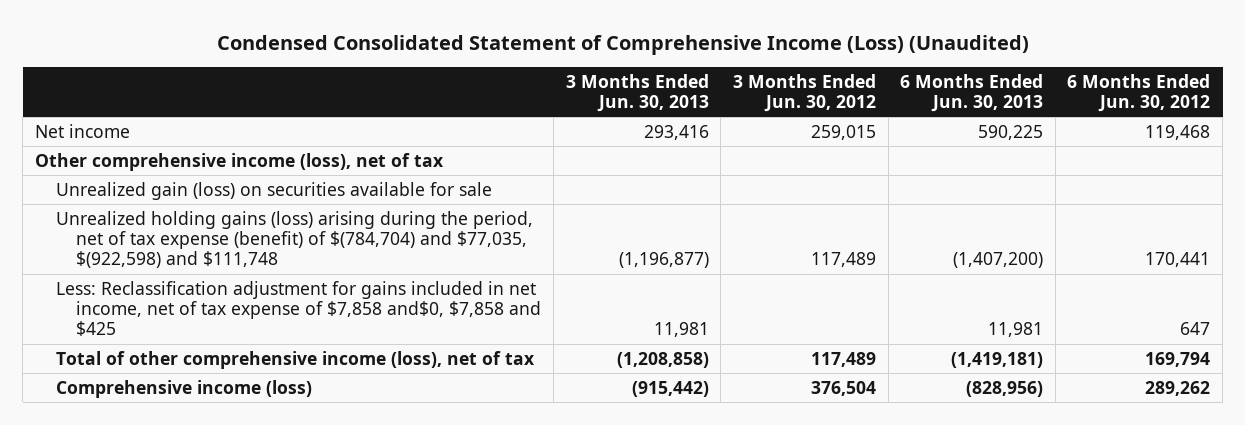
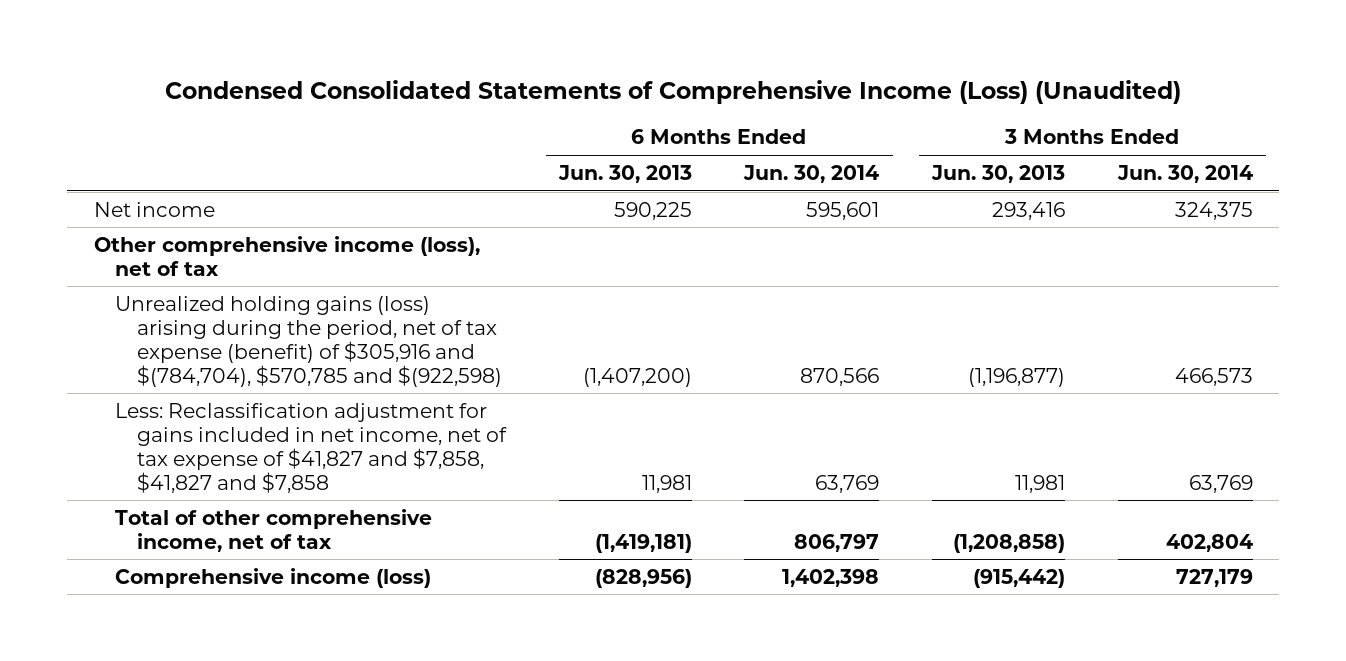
[216,34,1029,55] Condensed Consolidated Statement of Comprehensive Income (Loss) (Unaudited) -> [165,80,1182,105] Condensed Consolidated Statements of Comprehensive Income (Loss) (Unaudited)
[732,73,876,113] 3 Months Ended Jun. 30, 2012 -> none
[1067,73,1211,113] 6 Months Ended Jun. 30, 2012 -> none
none -> [743,164,880,183] Jun. 30, 2014
none -> [1116,164,1253,183] Jun. 30, 2014
[55,181,492,200] Unrealized gain (loss) on securities available for sale -> none
[55,210,533,269] Unrealized holding gains (loss) arising during the period, net of tax expense (benefit) of $(784,704) and $77,035, $(922,598) and $111,748 -> [115,295,503,387] Unrealized holding gains (loss) arising during the period, net of tax expense (benefit) of $305,916 and $(784,704), $570,785 and $(922,598)
[55,280,542,337] Less: Reclassification adjustment for gains included in net income, net of tax expense of $7,858 and$0, $7,858 and $425 -> [115,402,508,493] Less: Reclassification adjustment for gains included in net income, net of tax expense of $41,827 and $7,858, $41,827 and $7,858
[55,350,535,369] Total of other comprehensive income (loss), net of tax -> [115,508,433,552] Total of other comprehensive income, net of tax

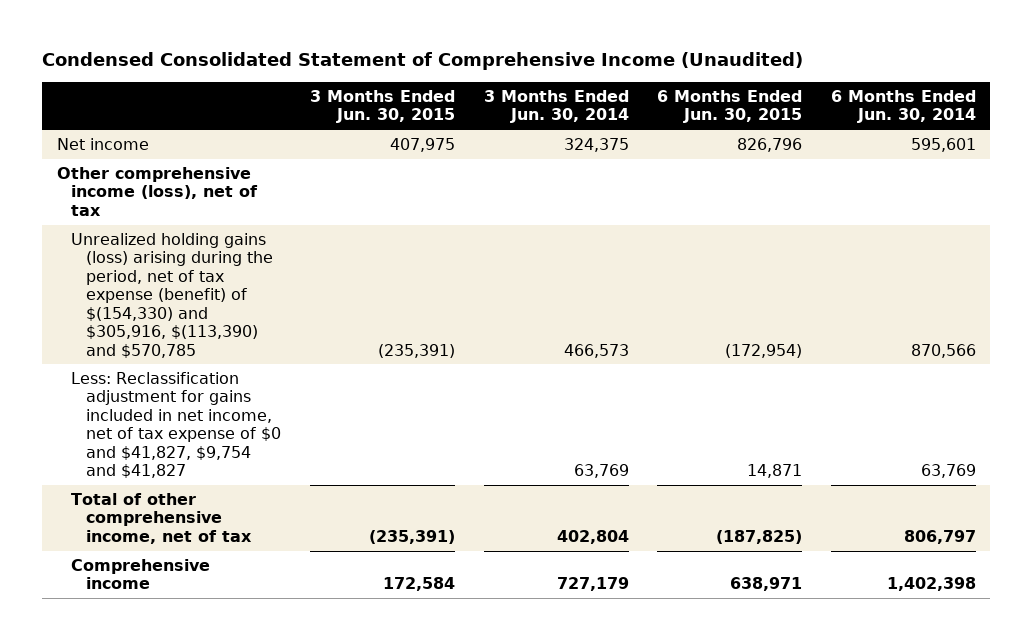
[165,80,1182,105] Condensed Consolidated Statements of Comprehensive Income (Loss) (Unaudited) -> [42,52,804,71] Condensed Consolidated Statement of Comprehensive Income (Unaudited)
[557,164,692,183] Jun. 30, 2013 -> none
[931,164,1066,183] Jun. 30, 2013 -> none
none -> [310,90,456,124] 3 Months Ended Jun. 30, 2015
none -> [657,90,803,124] 6 Months Ended Jun. 30, 2015
[115,295,503,387] Unrealized holding gains (loss) arising during the period, net of tax expense (benefit) of $305,916 and $(784,704), $570,785 and $(922,598) -> [71,233,274,358] Unrealized holding gains (loss) arising during the period, net of tax expense (benefit) of $(154,330) and $305,916, $(113,390) and $570,785
[115,402,508,493] Less: Reclassification adjustment for gains included in net income, net of tax expense of $41,827 and $7,858, $41,827 and $7,858 -> [71,372,282,479] Less: Reclassification adjustment for gains included in net income, net of tax expense of $0 and $41,827, $9,754 and $41,827
[115,567,432,588] Comprehensive income (loss) -> [71,559,211,590] Comprehensive income

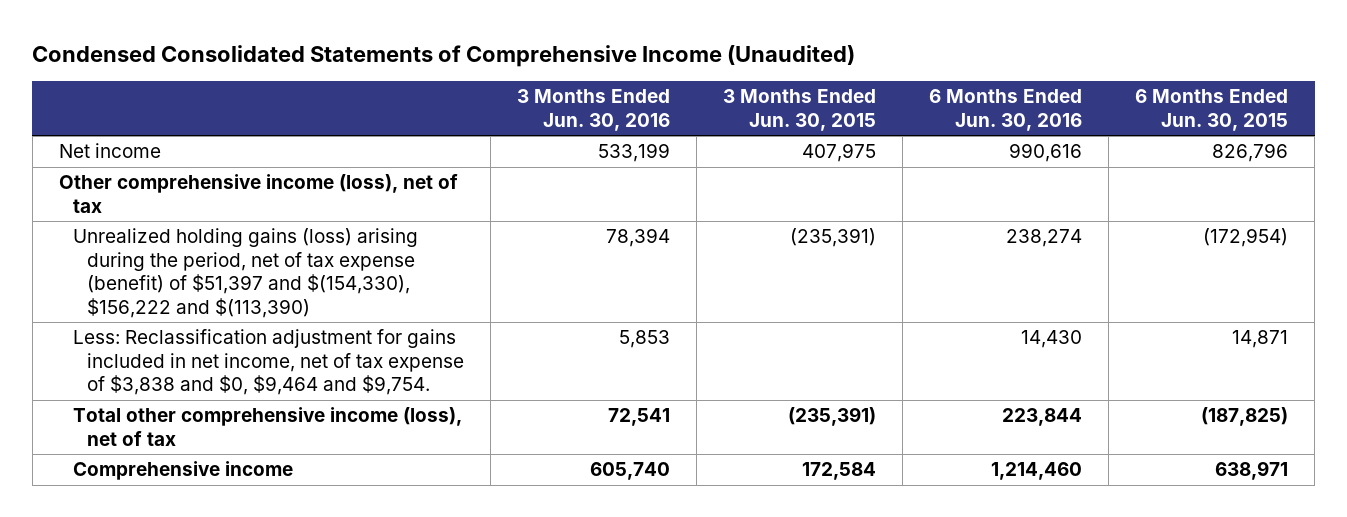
[42,52,804,71] Condensed Consolidated Statement of Comprehensive Income (Unaudited) -> [32,45,856,68] Condensed Consolidated Statements of Comprehensive Income (Unaudited)
[483,90,629,124] 3 Months Ended Jun. 30, 2014 -> none
[831,90,977,124] 6 Months Ended Jun. 30, 2014 -> none
none -> [517,89,671,131] 3 Months Ended Jun. 30, 2016
none -> [929,89,1083,131] 6 Months Ended Jun. 30, 2016
[71,233,274,358] Unrealized holding gains (loss) arising during the period, net of tax expense (benefit) of $(154,330) and $305,916, $(113,390) and $570,785 -> [72,228,418,318] Unrealized holding gains (loss) arising during the period, net of tax expense (benefit) of $51,397 and $(154,330), $156,222 and $(113,390)
[71,372,282,479] Less: Reclassification adjustment for gains included in net income, net of tax expense of $0 and $41,827, $9,754 and $41,827 -> [72,329,465,396] Less: Reclassification adjustment for gains included in net income, net of tax expense of $3,838 and $0, $9,464 and $9,754.
[71,493,253,544] Total of other comprehensive income, net of tax -> [72,407,462,446] Total other comprehensive income (loss), net of tax

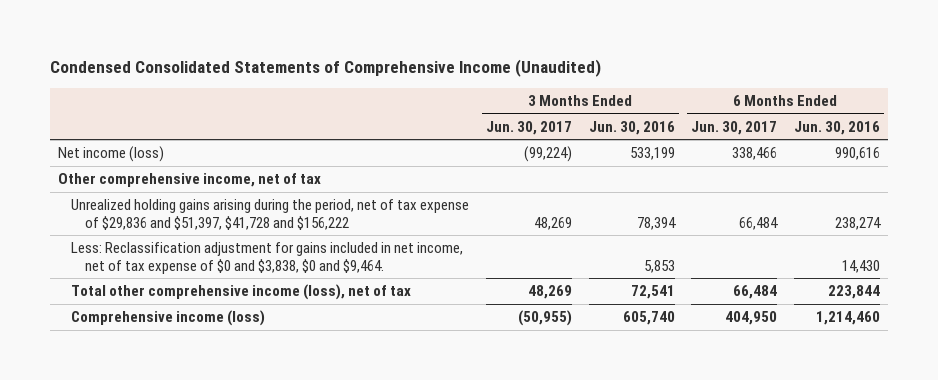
[723,89,877,131] 3 Months Ended Jun. 30, 2015 -> none
[1135,89,1289,131] 6 Months Ended Jun. 30, 2015 -> none
none -> [485,120,572,135] Jun. 30, 2017
none -> [691,120,778,135] Jun. 30, 2017
[58,143,161,159] Net income -> [58,146,165,163] Net income (loss)
[58,174,458,213] Other comprehensive income (loss), net of tax -> [58,173,322,188] Other comprehensive income, net of tax
[72,228,418,318] Unrealized holding gains (loss) arising during the period, net of tax expense (benefit) of $51,397 and $(154,330), $156,222 and $(113,390) -> [71,199,470,231] Unrealized holding gains arising during the period, net of tax expense of $29,836 and $51,397, $41,728 and $156,222
[72,329,465,396] Less: Reclassification adjustment for gains included in net income, net of tax expense of $3,838 and $0, $9,464 and $9,754. -> [71,242,464,275] Less: Reclassification adjustment for gains included in net income, net of tax expense of $0 and $3,838, $0 and $9,464.
[72,461,293,481] Comprehensive income -> [71,310,266,327] Comprehensive income (loss)

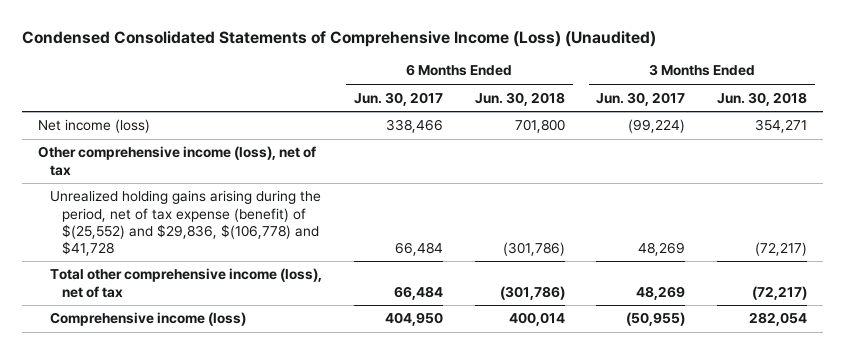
[49,59,601,78] Condensed Consolidated Statements of Comprehensive Income (Unaudited) -> [21,31,656,48] Condensed Consolidated Statements of Comprehensive Income (Loss) (Unaudited)
[588,120,675,135] Jun. 30, 2016 -> none
[793,120,880,135] Jun. 30, 2016 -> none
none -> [474,91,565,106] Jun. 30, 2018
none -> [717,91,808,106] Jun. 30, 2018
[71,242,464,275] Less: Reclassification adjustment for gains included in net income, net of tax expense of $0 and $3,838, $0 and $9,464. -> none
[58,173,322,188] Other comprehensive income, net of tax -> [37,146,316,176] Other comprehensive income (loss), net of tax
[71,199,470,231] Unrealized holding gains arising during the period, net of tax expense of $29,836 and $51,397, $41,728 and $156,222 -> [49,190,321,256] Unrealized holding gains arising during the period, net of tax expense (benefit) of $(25,552) and $29,836, $(106,778) and $41,728

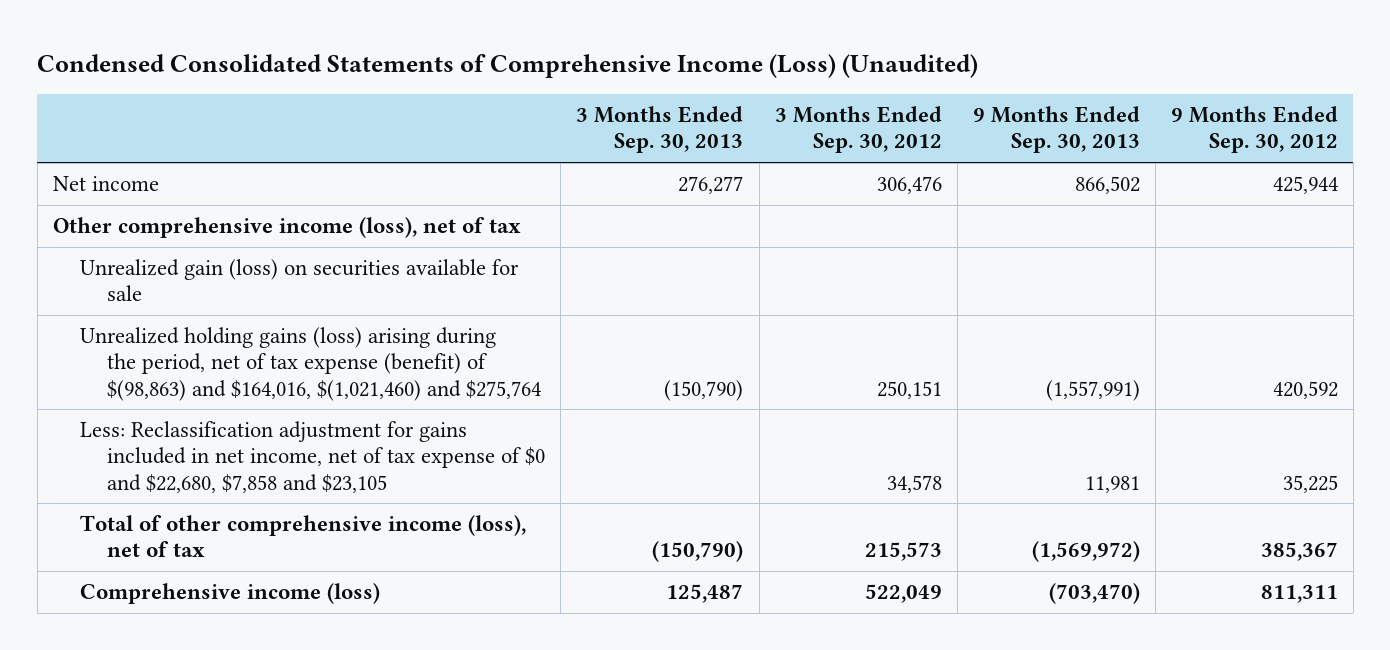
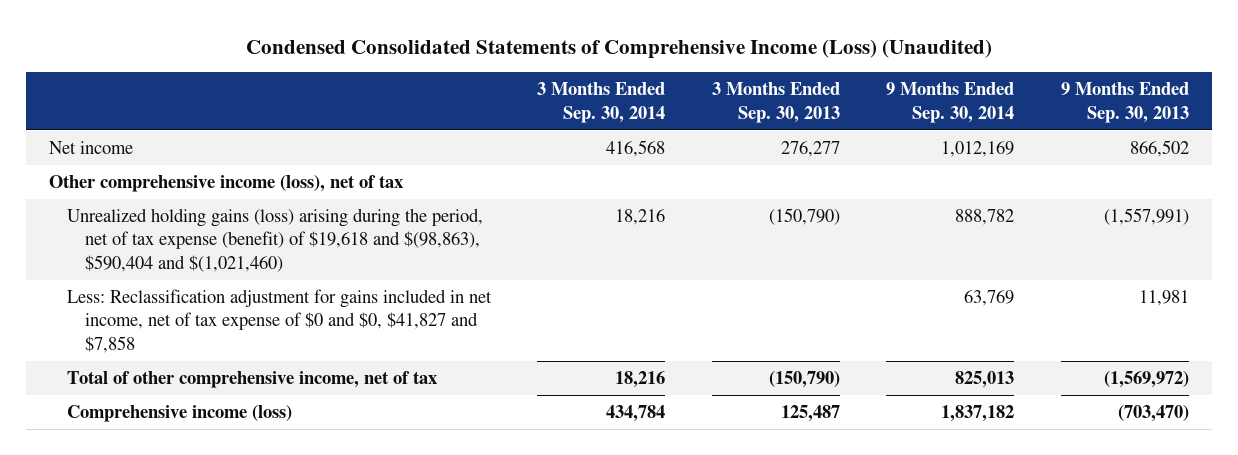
[774,106,942,154] 3 Months Ended Sep. 30, 2012 -> none
[1170,106,1338,154] 9 Months Ended Sep. 30, 2012 -> none
none -> [537,82,666,123] 3 Months Ended Sep. 30, 2014
none -> [886,82,1015,123] 9 Months Ended Sep. 30, 2014
[80,259,520,302] Unrealized gain (loss) on securities available for sale -> none
[80,327,542,401] Unrealized holding gains (loss) arising during the period, net of tax expense (benefit) of $(98,863) and $164,016, $(1,021,460) and $275,764 -> [66,207,483,272] Unrealized holding gains (loss) arising during the period, net of tax expense (benefit) of $19,618 and $(98,863), $590,404 and $(1,021,460)
[80,421,546,493] Less: Reclassification adjustment for gains included in net income, net of tax expense of $0 and $22,680, $7,858 and $23,105 -> [66,288,492,353] Less: Reclassification adjustment for gains included in net income, net of tax expense of $0 and $0, $41,827 and $7,858
[80,515,527,558] Total of other comprehensive income (loss), net of tax -> [66,370,437,388] Total of other comprehensive income, net of tax

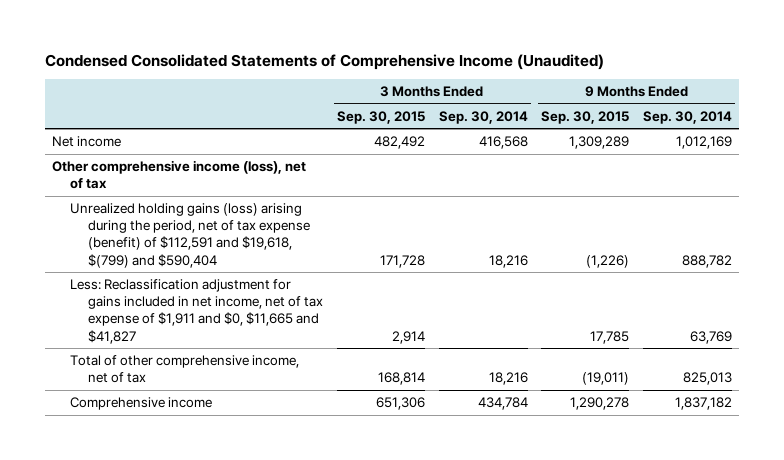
[246,39,993,60] Condensed Consolidated Statements of Comprehensive Income (Loss) (Unaudited) -> [44,53,604,70] Condensed Consolidated Statements of Comprehensive Income (Unaudited)
[711,82,840,123] 3 Months Ended Sep. 30, 2013 -> none
[1060,82,1189,123] 9 Months Ended Sep. 30, 2013 -> none
none -> [337,110,426,124] Sep. 30, 2015
none -> [541,110,630,124] Sep. 30, 2015
[66,207,483,272] Unrealized holding gains (loss) arising during the period, net of tax expense (benefit) of $19,618 and $(98,863), $590,404 and $(1,021,460) -> [70,203,311,268] Unrealized holding gains (loss) arising during the period, net of tax expense (benefit) of $112,591 and $19,618, $(799) and $590,404
[66,288,492,353] Less: Reclassification adjustment for gains included in net income, net of tax expense of $0 and $0, $41,827 and $7,858 -> [70,279,324,344] Less: Reclassification adjustment for gains included in net income, net of tax expense of $1,911 and $0, $11,665 and $41,827
[66,404,292,422] Comprehensive income (loss) -> [70,397,213,411] Comprehensive income

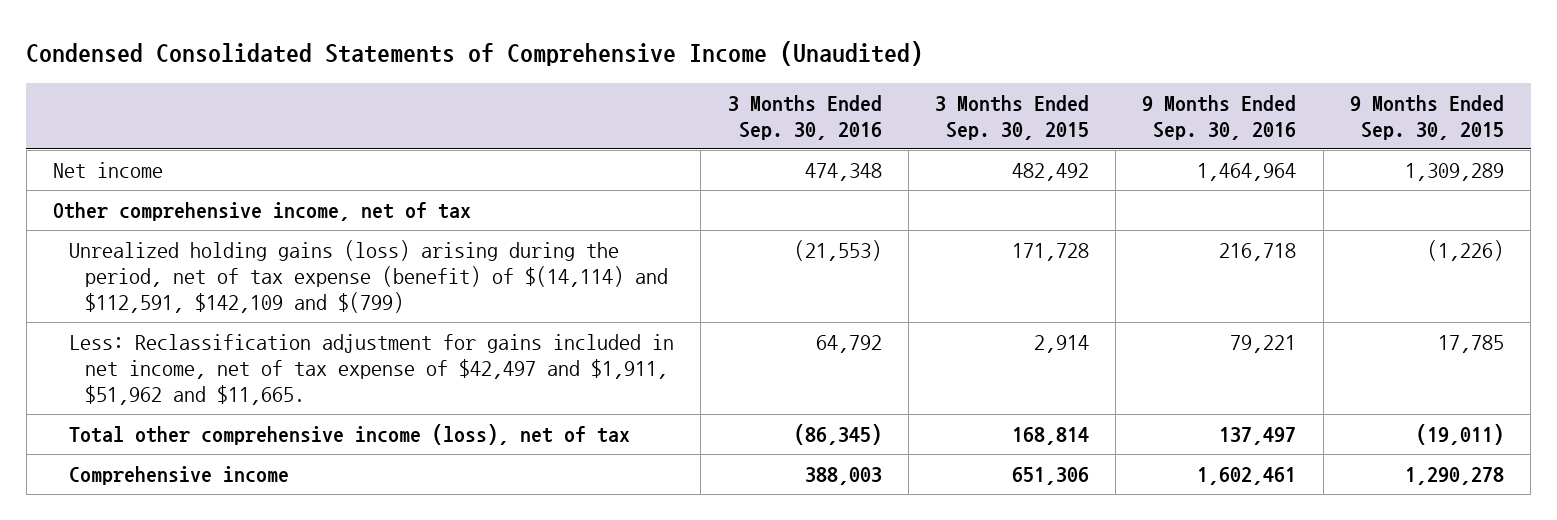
[438,110,528,124] Sep. 30, 2014 -> none
[642,110,732,124] Sep. 30, 2014 -> none
none -> [727,95,882,140] 3 Months Ended Sep. 30, 2016
none -> [1142,95,1297,140] 9 Months Ended Sep. 30, 2016
[51,160,306,190] Other comprehensive income (loss), net of tax -> [53,202,472,222] Other comprehensive income, net of tax
[70,203,311,268] Unrealized holding gains (loss) arising during the period, net of tax expense (benefit) of $112,591 and $19,618, $(799) and $590,404 -> [69,240,668,313] Unrealized holding gains (loss) arising during the period, net of tax expense (benefit) of $(14,114) and $112,591, $142,109 and $(799)
[70,279,324,344] Less: Reclassification adjustment for gains included in net income, net of tax expense of $1,911 and $0, $11,665 and $41,827 -> [69,334,675,405] Less: Reclassification adjustment for gains included in net income, net of tax expense of $42,497 and $1,911, $51,962 and $11,665.
[70,355,300,384] Total of other comprehensive income, net of tax -> [69,424,631,446] Total other comprehensive income (loss), net of tax

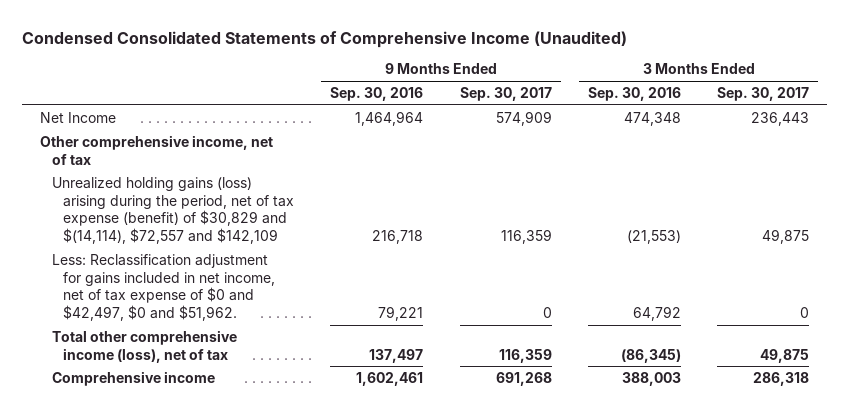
[934,95,1089,140] 3 Months Ended Sep. 30, 2015 -> none
[1349,95,1504,140] 9 Months Ended Sep. 30, 2015 -> none
none -> [459,87,552,102] Sep. 30, 2017
none -> [717,87,810,102] Sep. 30, 2017
[53,162,164,179] Net income -> [40,111,117,123] Net Income
[69,240,668,313] Unrealized holding gains (loss) arising during the period, net of tax expense (benefit) of $(14,114) and $112,591, $142,109 and $(799) -> [51,176,295,244] Unrealized holding gains (loss) arising during the period, net of tax expense (benefit) of $30,829 and $(14,114), $72,557 and $142,109
[69,334,675,405] Less: Reclassification adjustment for gains included in net income, net of tax expense of $42,497 and $1,911, $51,962 and $11,665. -> [51,253,276,321] Less: Reclassification adjustment for gains included in net income, net of tax expense of $0 and $42,497, $0 and $51,962.

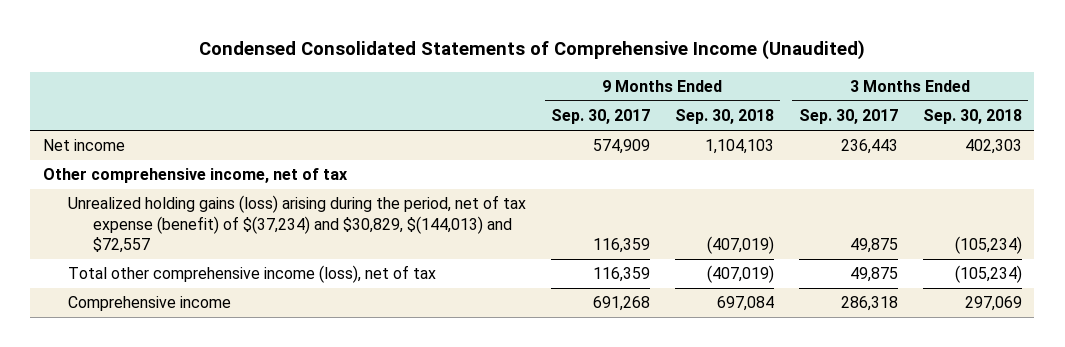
[330,87,424,102] Sep. 30, 2016 -> none
[587,87,681,102] Sep. 30, 2016 -> none
none -> [674,109,774,125] Sep. 30, 2018
none -> [922,109,1022,125] Sep. 30, 2018
[40,111,117,123] Net Income -> [42,139,125,152] Net income
[51,253,276,321] Less: Reclassification adjustment for gains included in net income, net of tax expense of $0 and $42,497, $0 and $51,962. -> none
[51,176,295,244] Unrealized holding gains (loss) arising during the period, net of tax expense (benefit) of $30,829 and $(14,114), $72,557 and $142,109 -> [67,195,526,253] Unrealized holding gains (loss) arising during the period, net of tax expense (benefit) of $(37,234) and $30,829, $(144,013) and $72,557

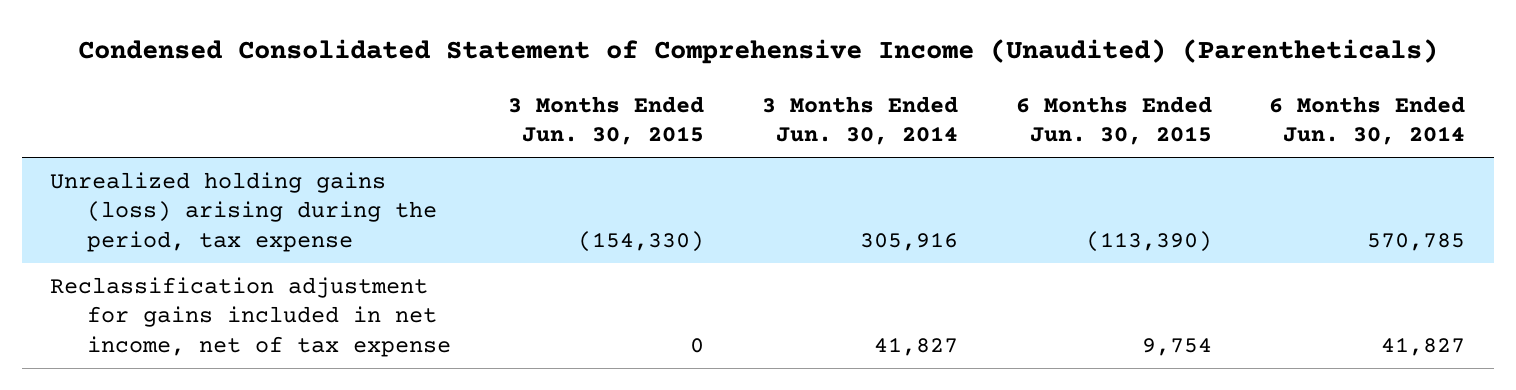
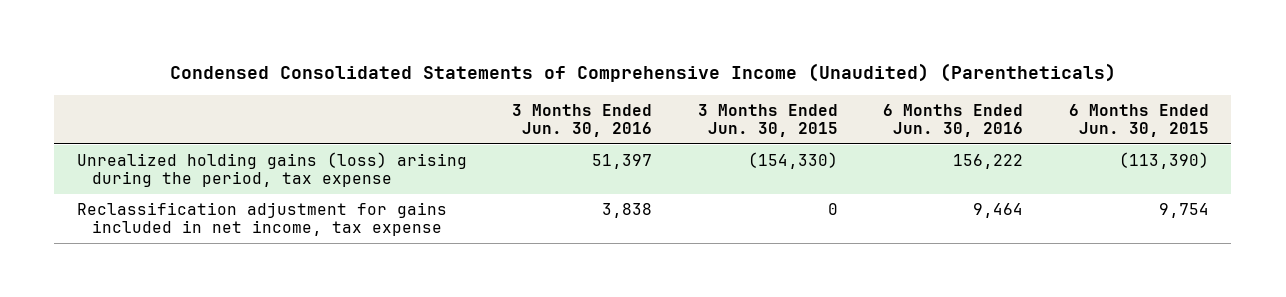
[77,39,1438,65] Condensed Consolidated Statement of Comprehensive Income (Unaudited) (Parentheticals) -> [169,62,1116,82] Condensed Consolidated Statements of Comprehensive Income (Unaudited) (Parentheticals)
[761,95,958,146] 3 Months Ended Jun. 30, 2014 -> none
[1269,95,1466,146] 6 Months Ended Jun. 30, 2014 -> none
none -> [512,104,653,138] 3 Months Ended Jun. 30, 2016
none -> [883,104,1024,138] 6 Months Ended Jun. 30, 2016
[50,276,451,358] Reclassification adjustment for gains included in net income, net of tax expense -> [77,202,448,237] Reclassification adjustment for gains included in net income, tax expense

